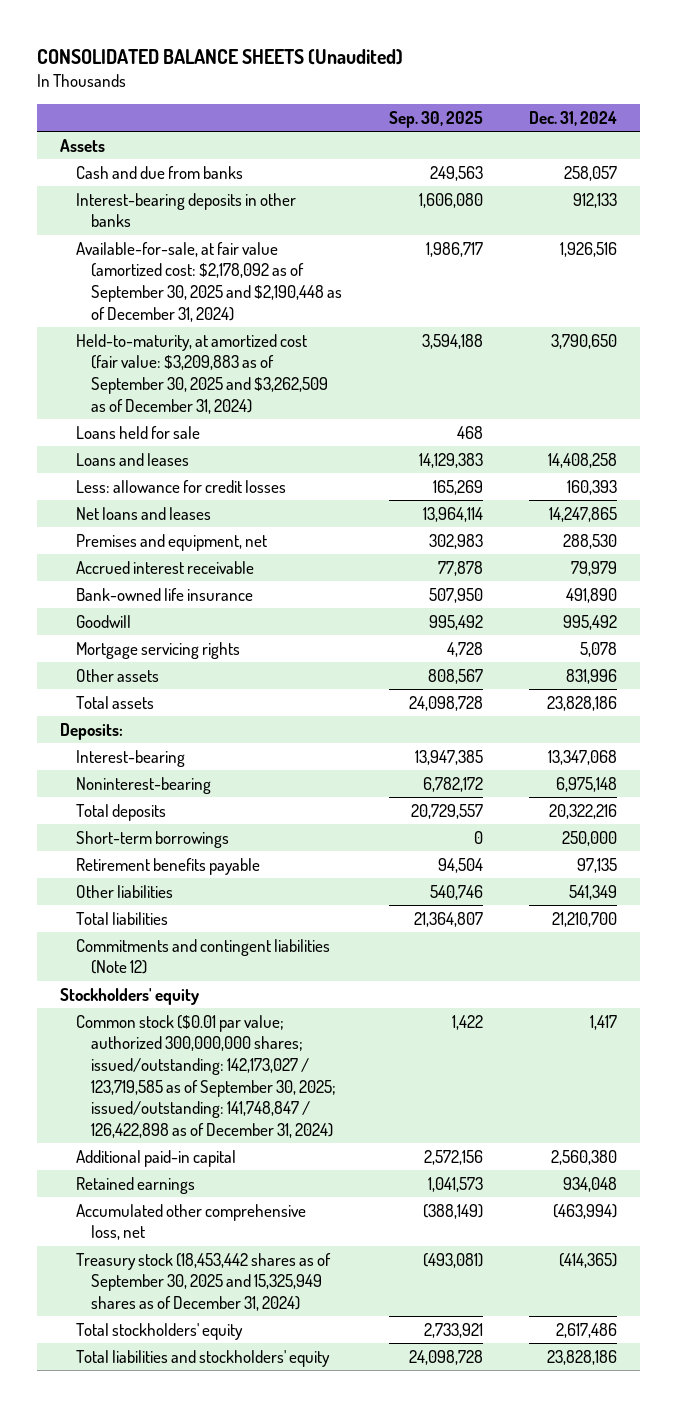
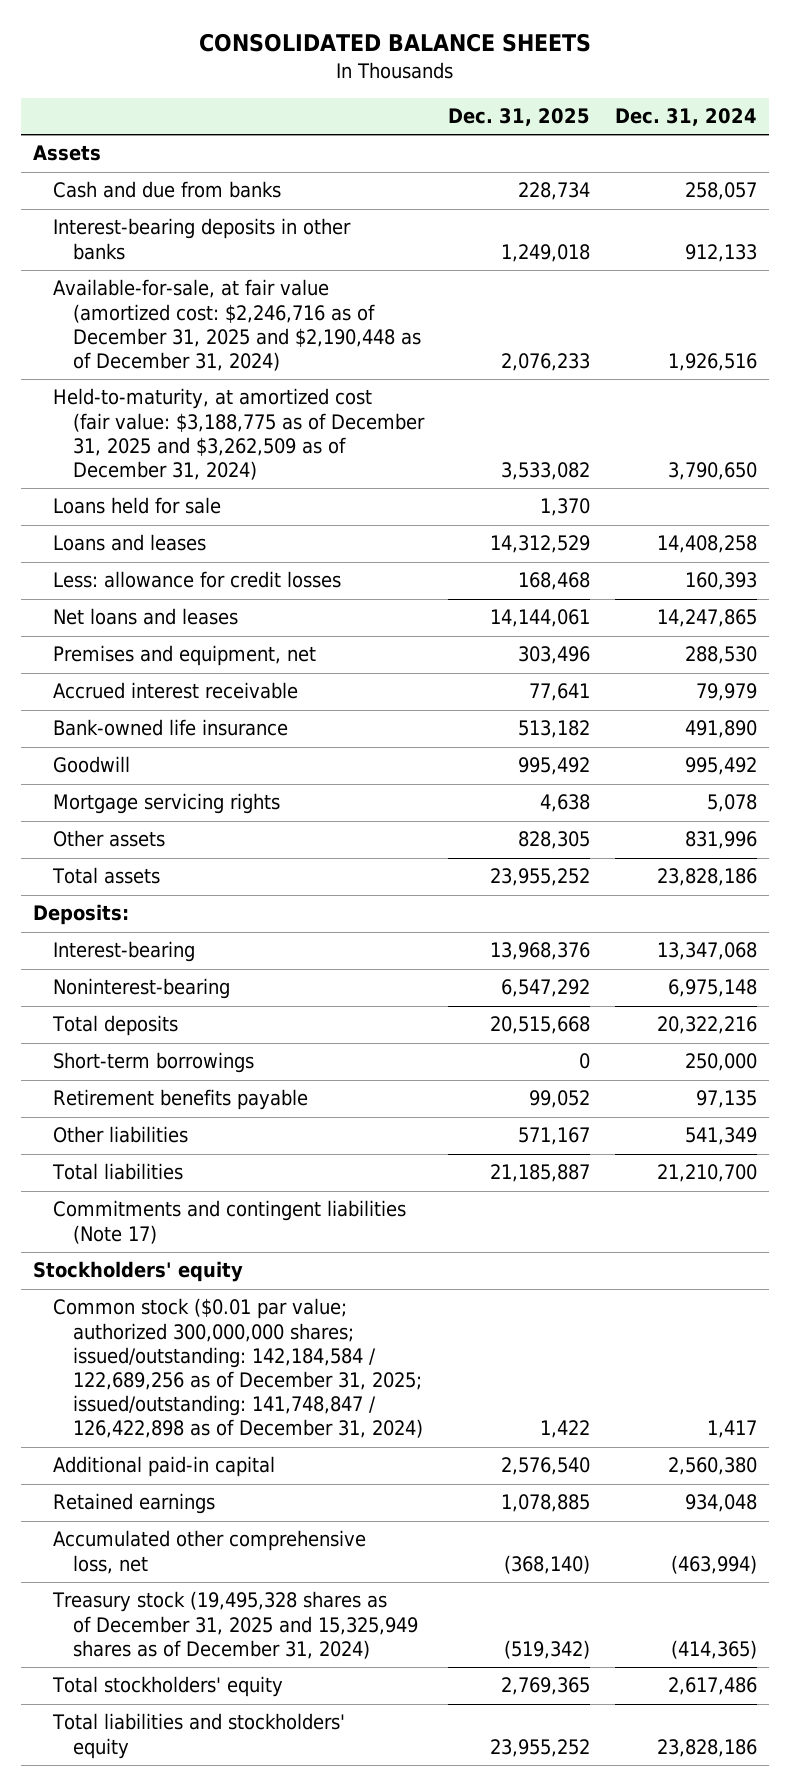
[37,48,404,65] CONSOLIDATED BALANCE SHEETS (Unaudited) -> [198,33,591,53] CONSOLIDATED BALANCE SHEETS
[388,110,483,128] Sep. 30, 2025 -> none
none -> [448,108,591,127] Dec. 31, 2025
[75,241,343,322] Available-for-sale, at fair value (amortized cost: $2,178,092 as of September 30, 2025 and $2,190,448 as of December 31, 2024) -> [52,279,421,372] Available-for-sale, at fair value (amortized cost: $2,246,716 as of December 31, 2025 and $2,190,448 as of December 31, 2024)
[75,333,329,414] Held-to-maturity, at amortized cost (fair value: $3,209,883 as of September 30, 2025 and $3,262,509 as of December 31, 2024) -> [52,388,425,481] Held-to-maturity, at amortized cost (fair value: $3,188,775 as of December 31, 2025 and $3,262,509 as of December 31, 2024)
[75,938,330,975] Commitments and contingent liabilities (Note 12) -> [52,1200,406,1244] Commitments and contingent liabilities (Note 17)
[75,1014,337,1139] Common stock ($0.01 par value; authorized 300,000,000 shares; issued/outstanding: 142,173,027 / 123,719,585 as of September 30, 2025; issued/outstanding: 141,748,847 / 126,422,898 as of December 31, 2024) -> [52,1298,423,1439] Common stock ($0.01 par value; authorized 300,000,000 shares; issued/outstanding: 142,184,584 / 122,689,256 as of December 31, 2025; issued/outstanding: 141,748,847 / 126,422,898 as of December 31, 2024)
[75,1252,331,1312] Treasury stock (18,453,442 shares as of September 30, 2025 and 15,325,949 shares as of December 31, 2024) -> [51,1591,418,1659] Treasury stock (19,495,328 shares as of December 31, 2025 and 15,325,949 shares as of December 31, 2024)

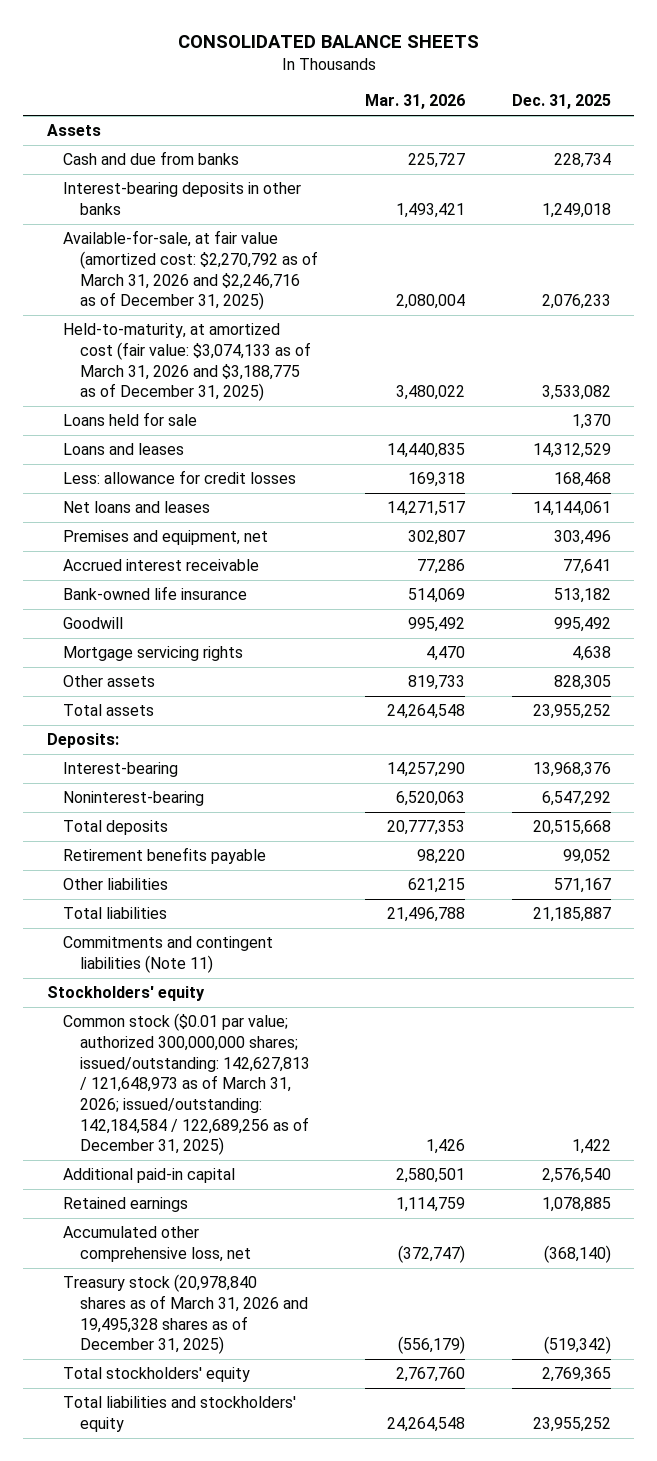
[614,108,757,127] Dec. 31, 2024 -> none
none -> [364,94,465,110] Mar. 31, 2026
[52,279,421,372] Available-for-sale, at fair value (amortized cost: $2,246,716 as of December 31, 2025 and $2,190,448 as of December 31, 2024) -> [63,230,318,311] Available-for-sale, at fair value (amortized cost: $2,270,792 as of March 31, 2026 and $2,246,716 as of December 31, 2025)
[52,388,425,481] Held-to-maturity, at amortized cost (fair value: $3,188,775 as of December 31, 2025 and $3,262,509 as of December 31, 2024) -> [63,323,311,402] Held-to-maturity, at amortized cost (fair value: $3,074,133 as of March 31, 2026 and $3,188,775 as of December 31, 2025)
[52,1052,254,1074] Short-term borrowings -> none
[52,1200,406,1244] Commitments and contingent liabilities (Note 17) -> [63,936,274,974] Commitments and contingent liabilities (Note 11)
[52,1298,423,1439] Common stock ($0.01 par value; authorized 300,000,000 shares; issued/outstanding: 142,184,584 / 122,689,256 as of December 31, 2025; issued/outstanding: 141,748,847 / 126,422,898 as of December 31, 2024) -> [63,1013,310,1156] Common stock ($0.01 par value; authorized 300,000,000 shares; issued/outstanding: 142,627,813 / 121,648,973 as of March 31, 2026; issued/outstanding: 142,184,584 / 122,689,256 as of December 31, 2025)
[51,1591,418,1659] Treasury stock (19,495,328 shares as of December 31, 2025 and 15,325,949 shares as of December 31, 2024) -> [63,1274,308,1355] Treasury stock (20,978,840 shares as of March 31, 2026 and 19,495,328 shares as of December 31, 2025)

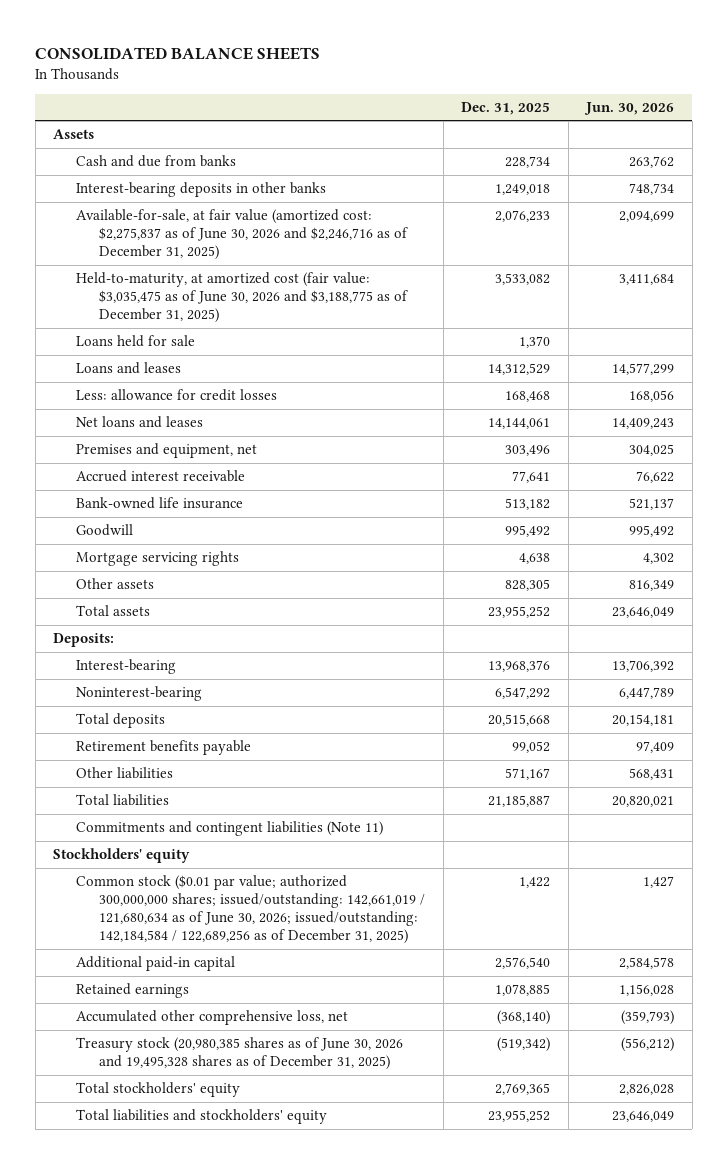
[364,94,465,110] Mar. 31, 2026 -> none
none -> [584,101,675,115] Jun. 30, 2026
[63,230,318,311] Available-for-sale, at fair value (amortized cost: $2,270,792 as of March 31, 2026 and $2,246,716 as of December 31, 2025) -> [76,209,409,261] Available-for-sale, at fair value (amortized cost: $2,275,837 as of June 30, 2026 and $2,246,716 as of December 31, 2025)
[63,323,311,402] Held-to-maturity, at amortized cost (fair value: $3,074,133 as of March 31, 2026 and $3,188,775 as of December 31, 2025) -> [76,272,409,324] Held-to-maturity, at amortized cost (fair value: $3,035,475 as of June 30, 2026 and $3,188,775 as of December 31, 2025)
[63,1013,310,1156] Common stock ($0.01 par value; authorized 300,000,000 shares; issued/outstanding: 142,627,813 / 121,648,973 as of March 31, 2026; issued/outstanding: 142,184,584 / 122,689,256 as of December 31, 2025) -> [76,875,426,945] Common stock ($0.01 par value; authorized 300,000,000 shares; issued/outstanding: 142,661,019 / 121,680,634 as of June 30, 2026; issued/outstanding: 142,184,584 / 122,689,256 as of December 31, 2025)
[63,1274,308,1355] Treasury stock (20,978,840 shares as of March 31, 2026 and 19,495,328 shares as of December 31, 2025) -> [76,1037,404,1071] Treasury stock (20,980,385 shares as of June 30, 2026 and 19,495,328 shares as of December 31, 2025)

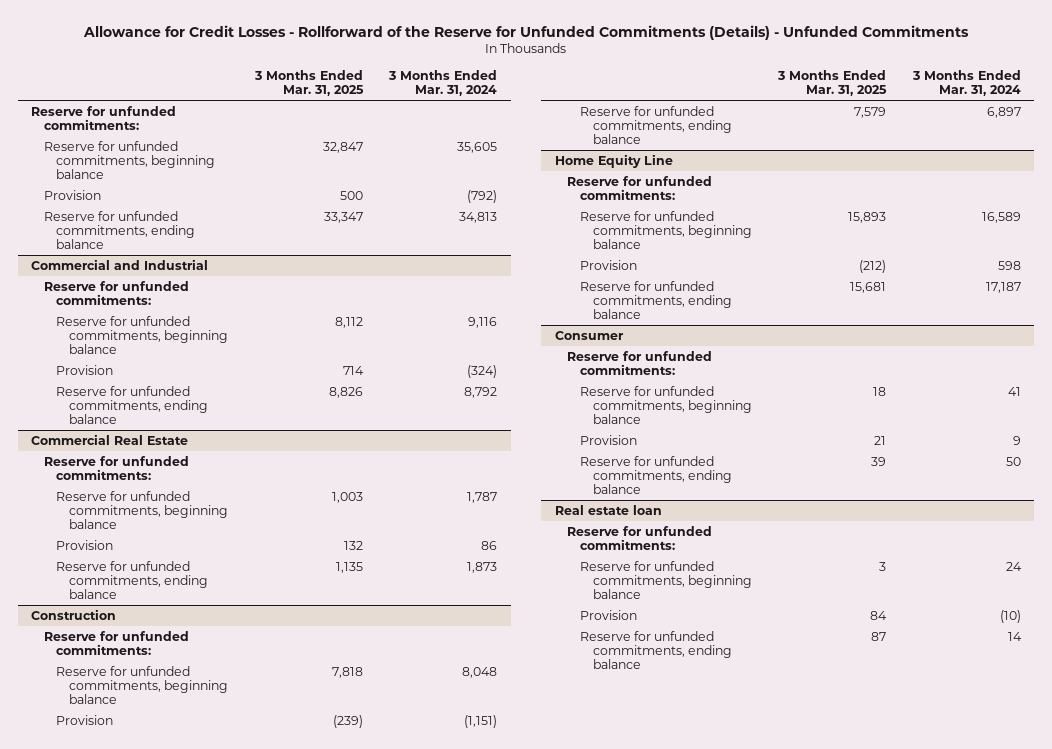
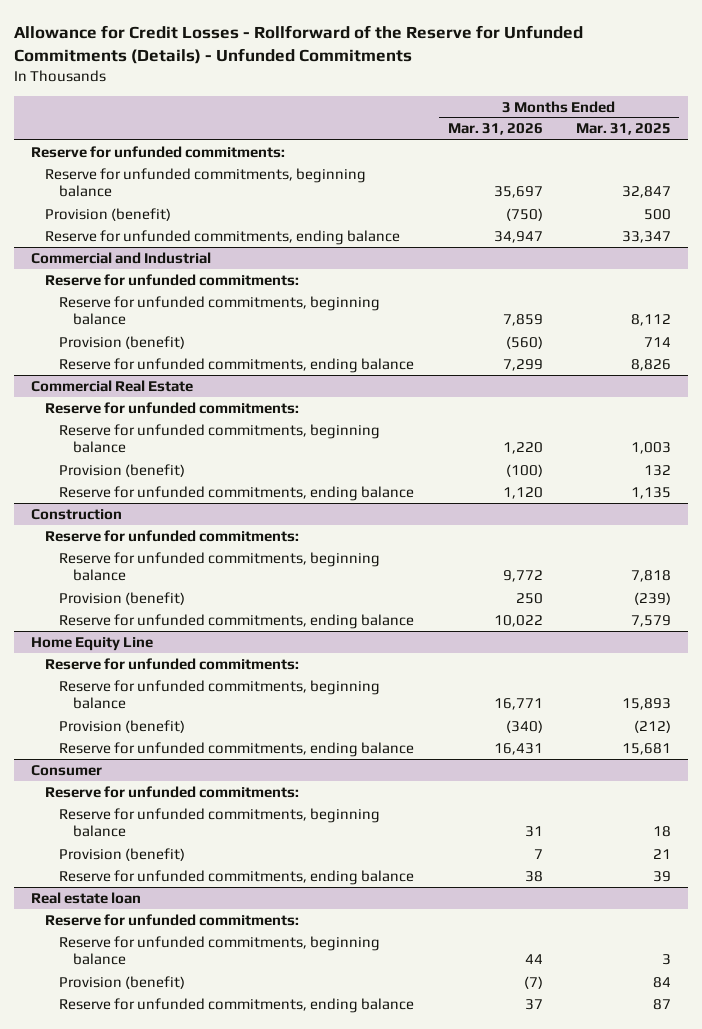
[388,70,498,97] 3 Months Ended Mar. 31, 2024 -> none
none -> [447,123,543,136] Mar. 31, 2026
[43,189,101,200] Provision -> [45,207,172,221] Provision (benefit)
[56,364,114,375] Provision -> [58,335,185,349] Provision (benefit)
[56,539,114,550] Provision -> [58,463,185,477] Provision (benefit)
[56,714,114,725] Provision -> [58,591,185,605] Provision (benefit)
[579,259,637,270] Provision -> [58,719,185,733] Provision (benefit)
[579,434,637,445] Provision -> [58,847,185,861] Provision (benefit)
[579,609,637,620] Provision -> [58,975,185,989] Provision (benefit)

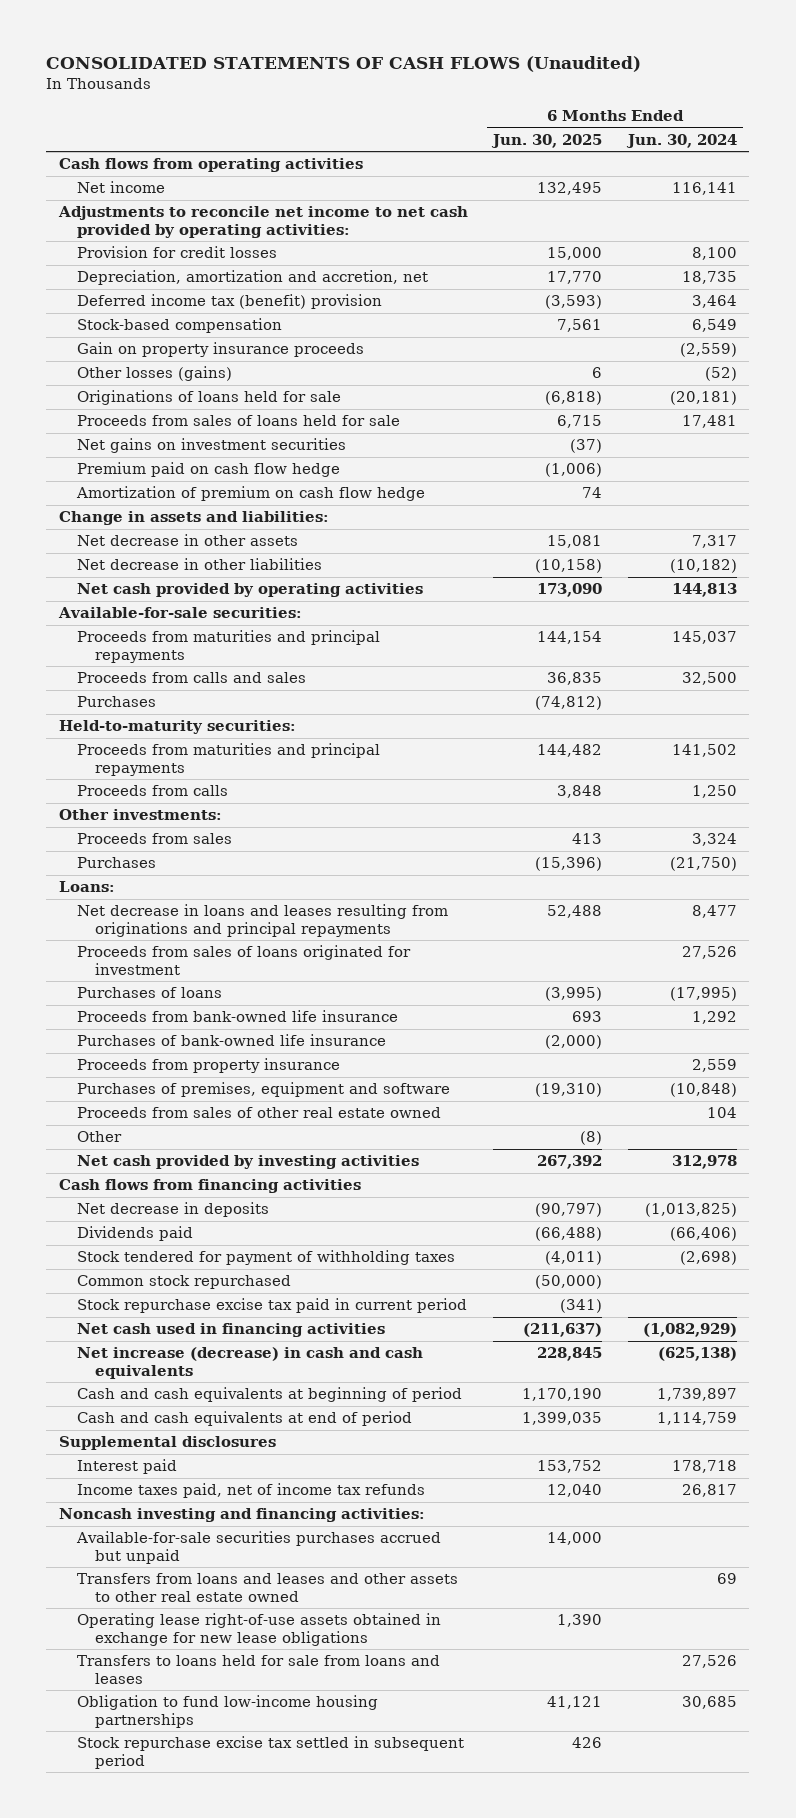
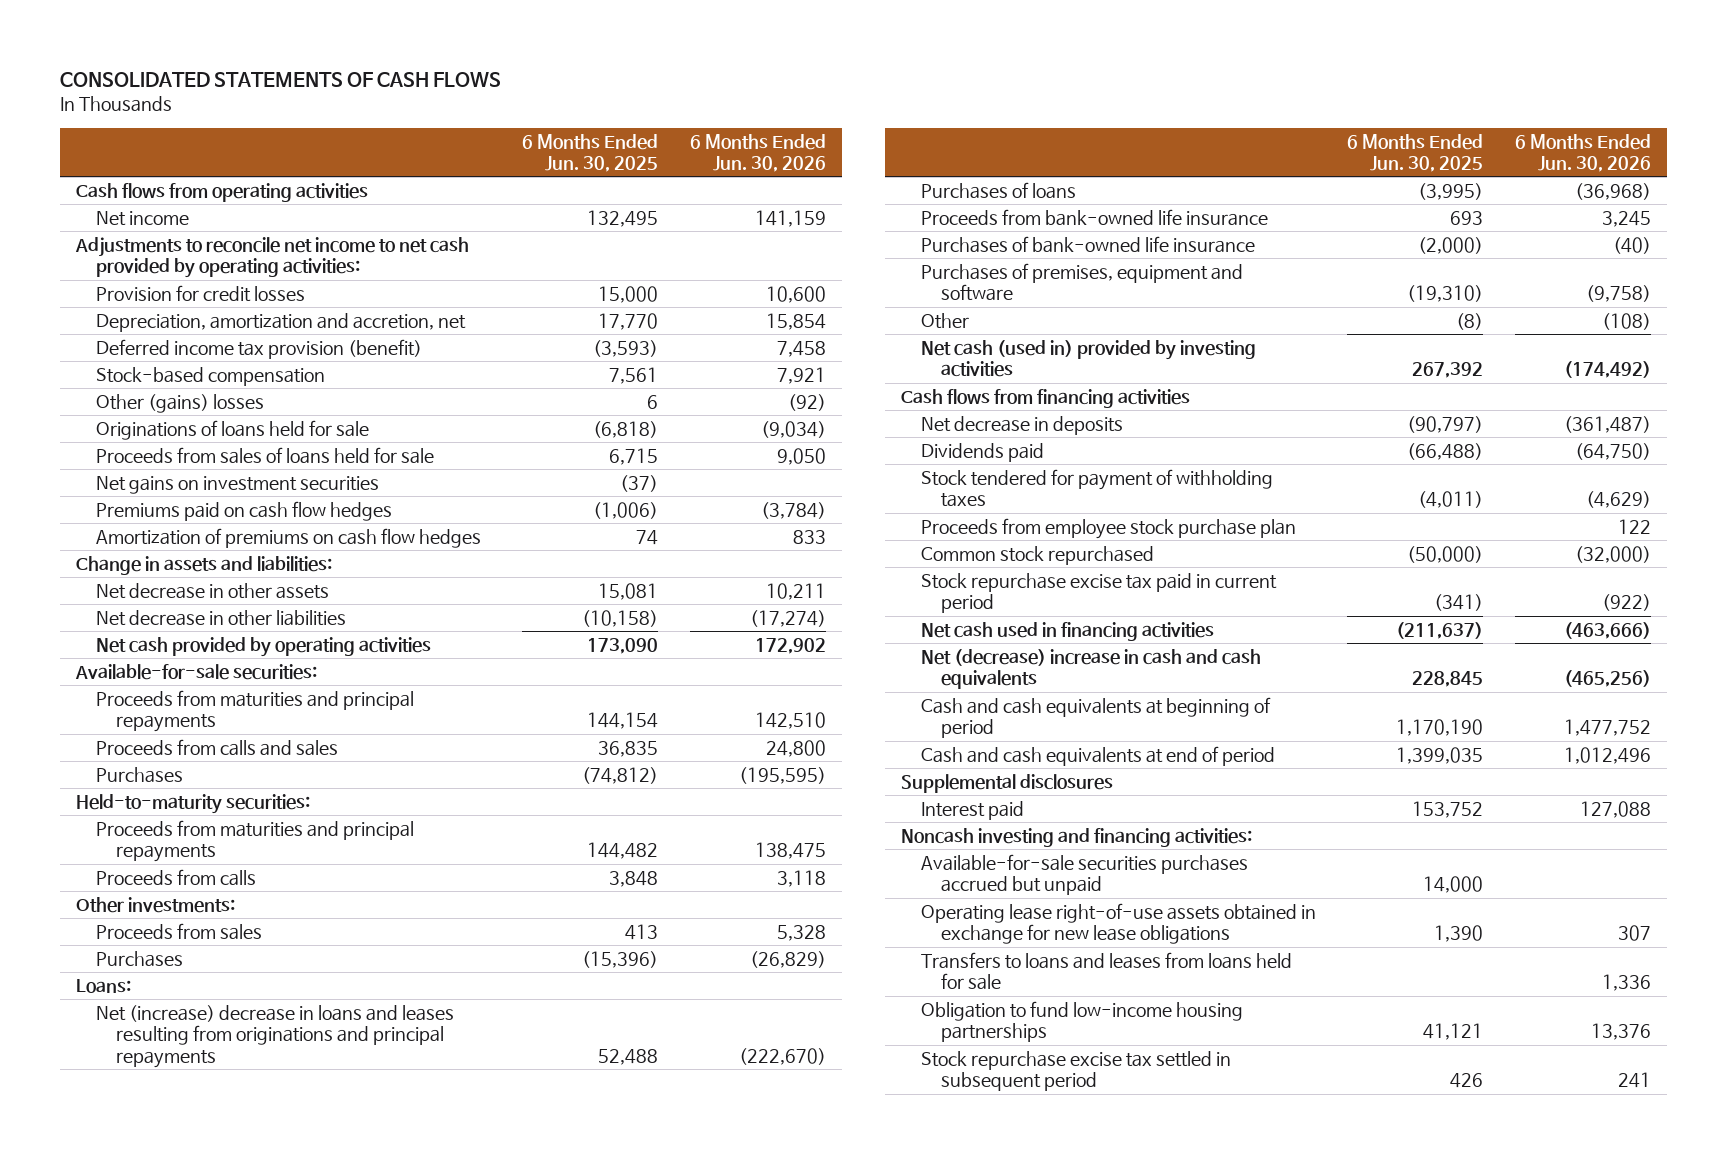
[46,55,642,72] CONSOLIDATED STATEMENTS OF CASH FLOWS (Unaudited) -> [59,71,501,87] CONSOLIDATED STATEMENTS OF CASH FLOWS
[625,133,737,148] Jun. 30, 2024 -> none
none -> [689,133,826,173] 6 Months Ended Jun. 30, 2026
[76,294,382,310] Deferred income tax (benefit) provision -> [95,338,422,359] Deferred income tax provision (benefit)
[76,342,364,358] Gain on property insurance proceeds -> none
[76,366,232,382] Other losses (gains) -> [95,393,264,413] Other (gains) losses
[76,462,340,478] Premium paid on cash flow hedge -> [95,500,392,521] Premiums paid on cash flow hedges
[75,486,425,502] Amortization of premium on cash flow hedge -> [95,527,481,548] Amortization of premiums on cash flow hedges
[76,945,411,975] Proceeds from sales of loans originated for investment -> none
[76,904,448,937] Net decrease in loans and leases resulting from originations and principal repayments -> [95,1004,454,1068] Net (increase) decrease in loans and leases resulting from originations and principal repayments
[76,1058,340,1074] Proceeds from property insurance -> none
[76,1107,441,1119] Proceeds from sales of other real estate owned -> none
[76,1155,419,1170] Net cash provided by investing activities -> [920,339,1256,378] Net cash (used in) provided by investing activities
none -> [920,517,1296,539] Proceeds from employee stock purchase plan
[76,1347,423,1379] Net increase (decrease) in cash and cash equivalents -> [920,648,1261,690] Net (decrease) increase in cash and cash equivalents
[76,1483,425,1499] Income taxes paid, net of income tax refunds -> none
[76,1573,458,1602] Transfers from loans and leases and other assets to other real estate owned -> none
[76,1655,440,1684] Transfers to loans held for sale from loans and leases -> [920,951,1292,991] Transfers to loans and leases from loans held for sale

